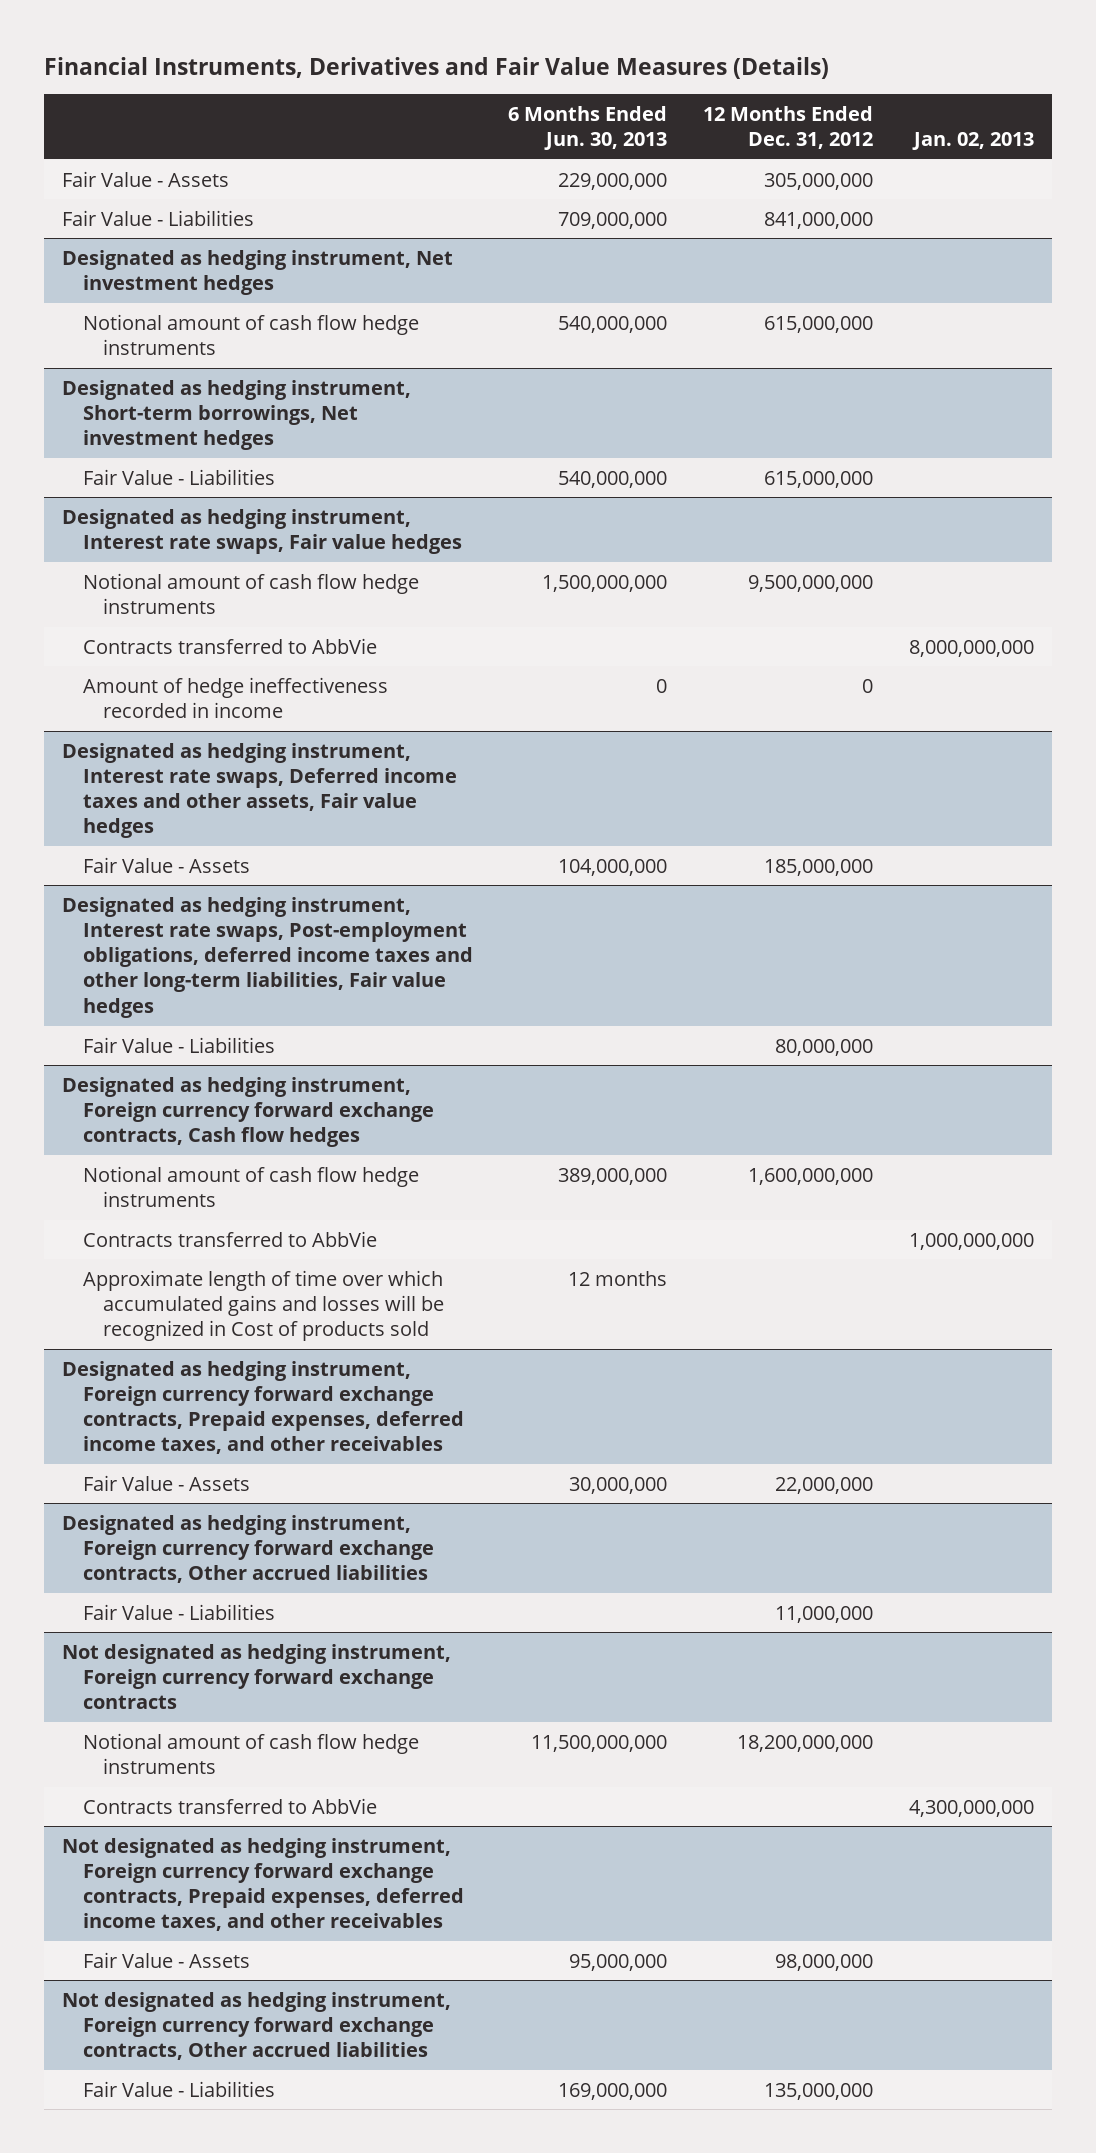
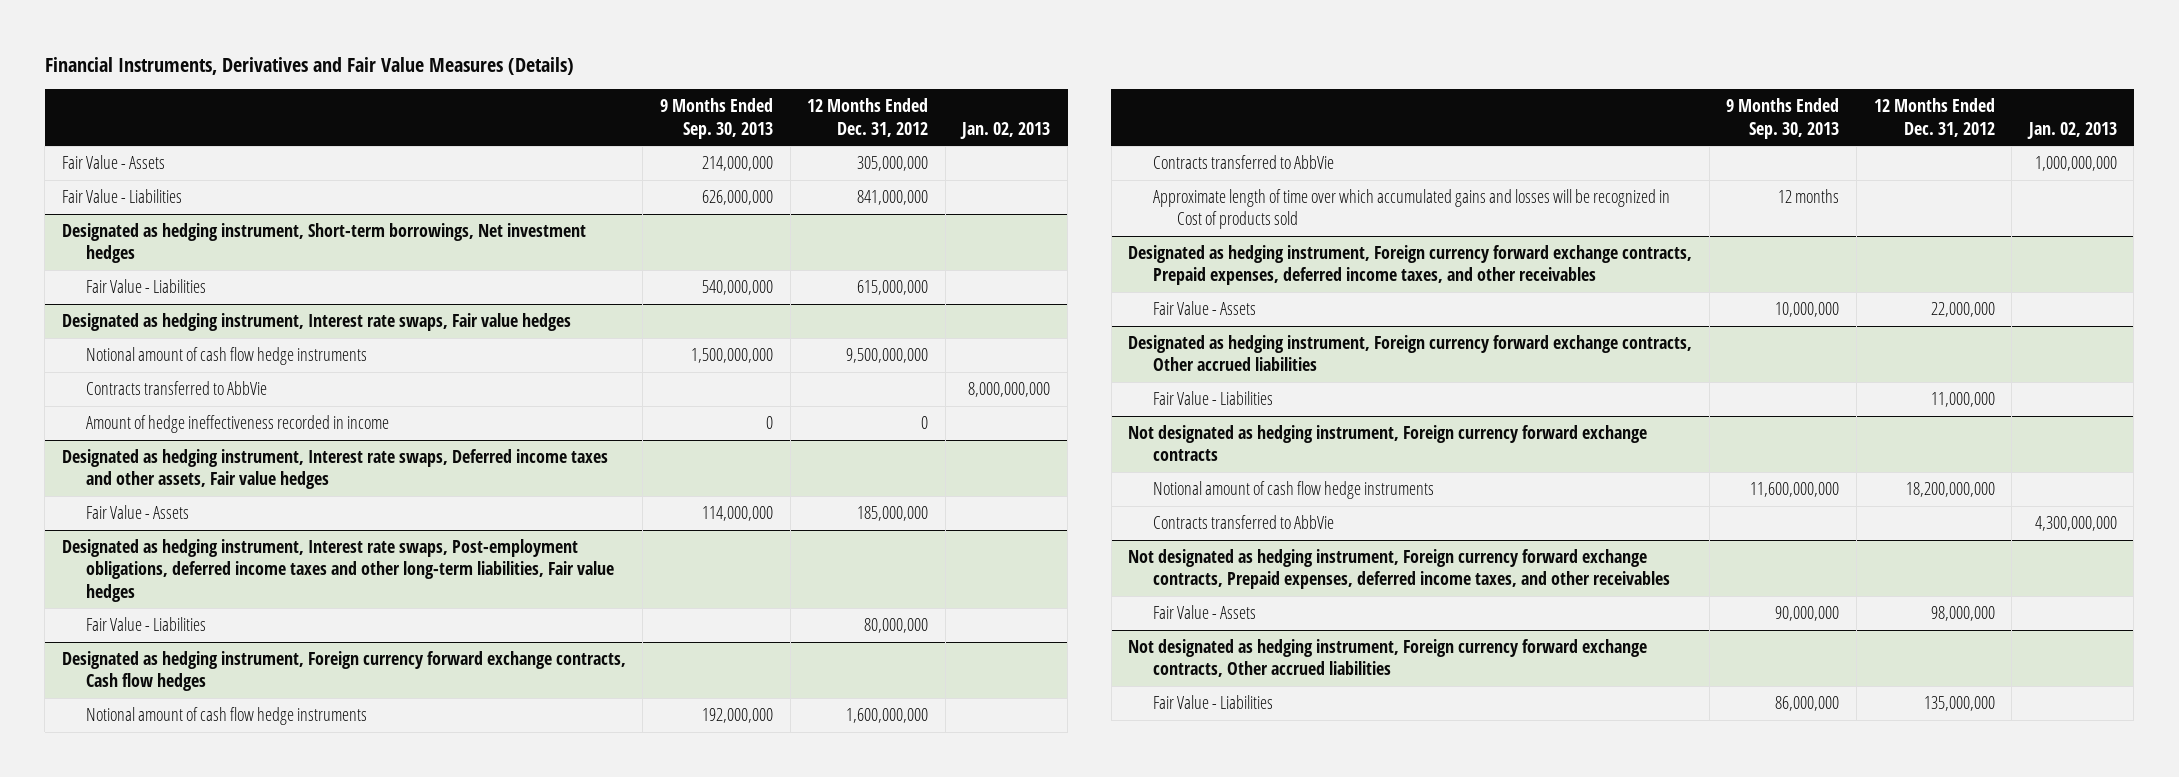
[508,105,668,151] 6 Months Ended Jun. 30, 2013 -> none
none -> [660,98,774,139] 9 Months Ended Sep. 30, 2013
[62,249,454,295] Designated as hedging instrument, Net investment hedges -> none
[82,313,419,355] Notional amount of cash flow hedge instruments -> none

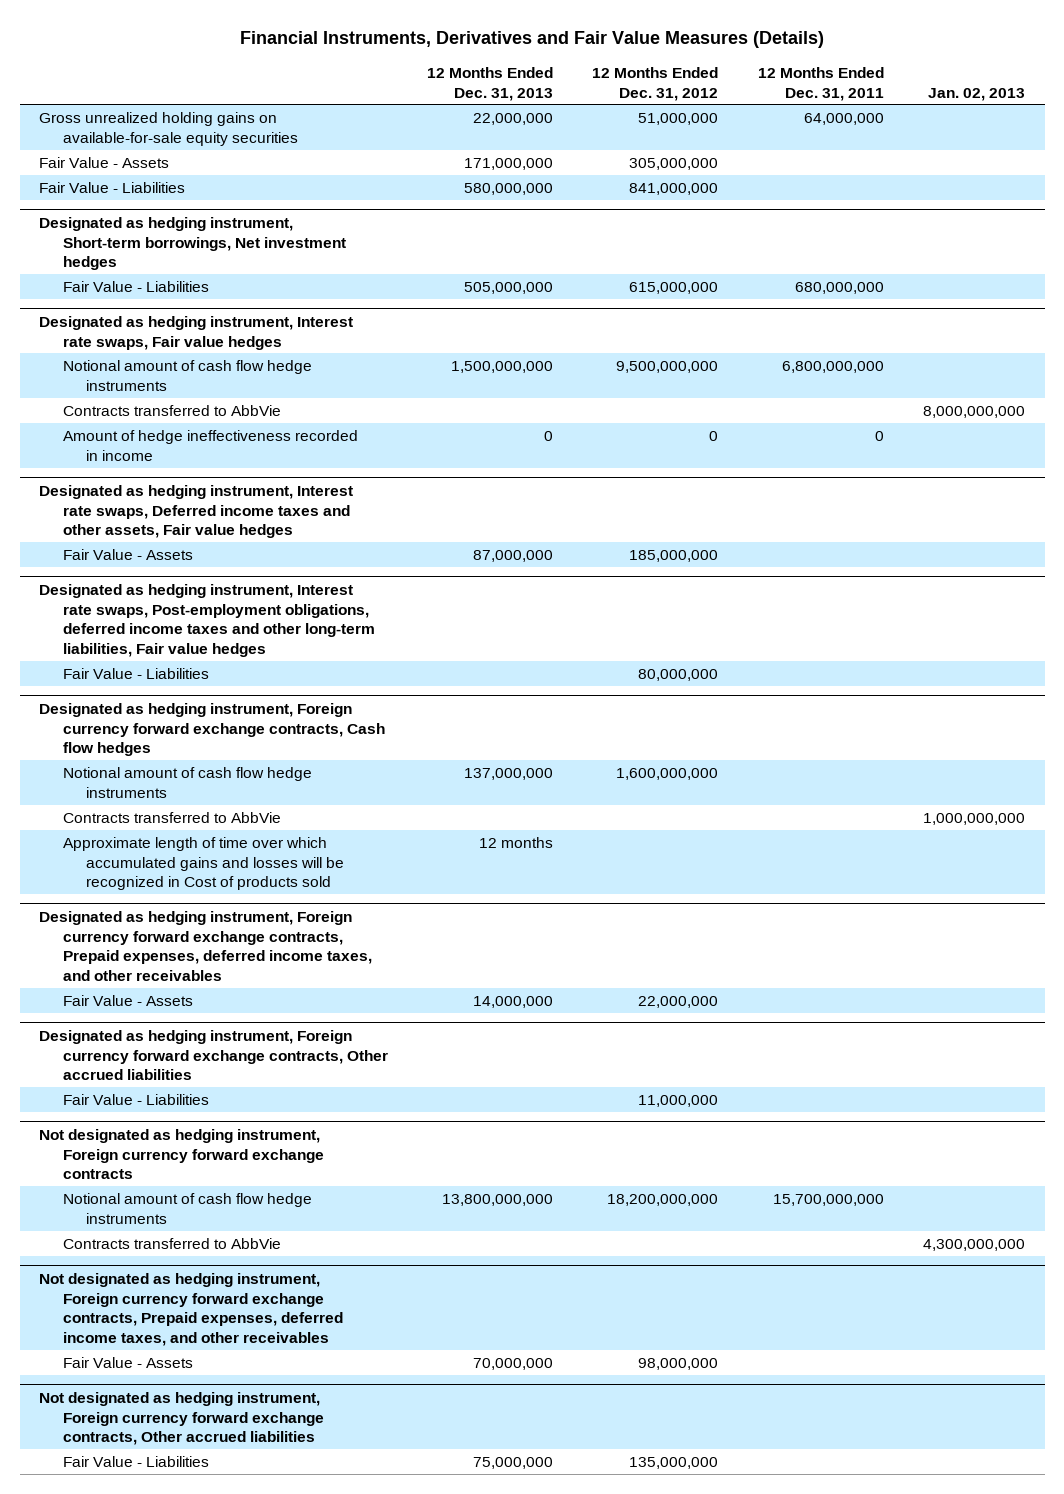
[660,98,774,139] 9 Months Ended Sep. 30, 2013 -> none
none -> [426,66,553,101] 12 Months Ended Dec. 31, 2013
none -> [757,66,884,101] 12 Months Ended Dec. 31, 2011
none -> [39,111,298,146] Gross unrealized holding gains on available-for-sale equity securities

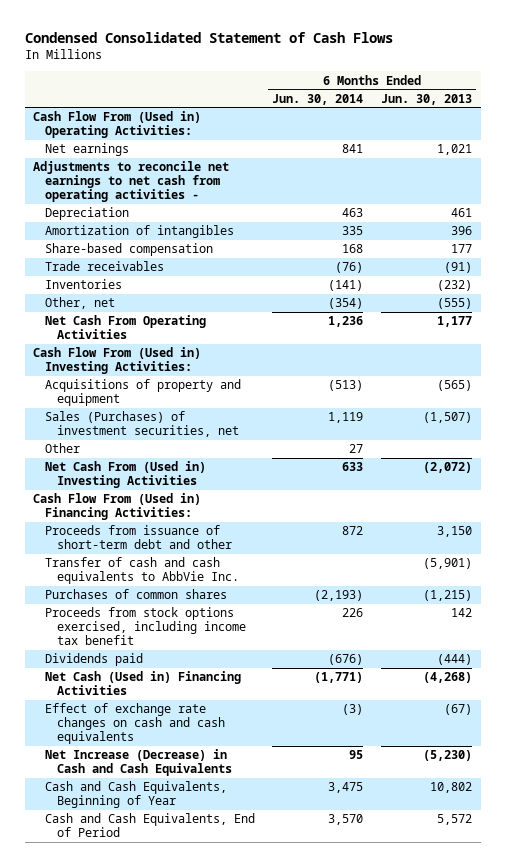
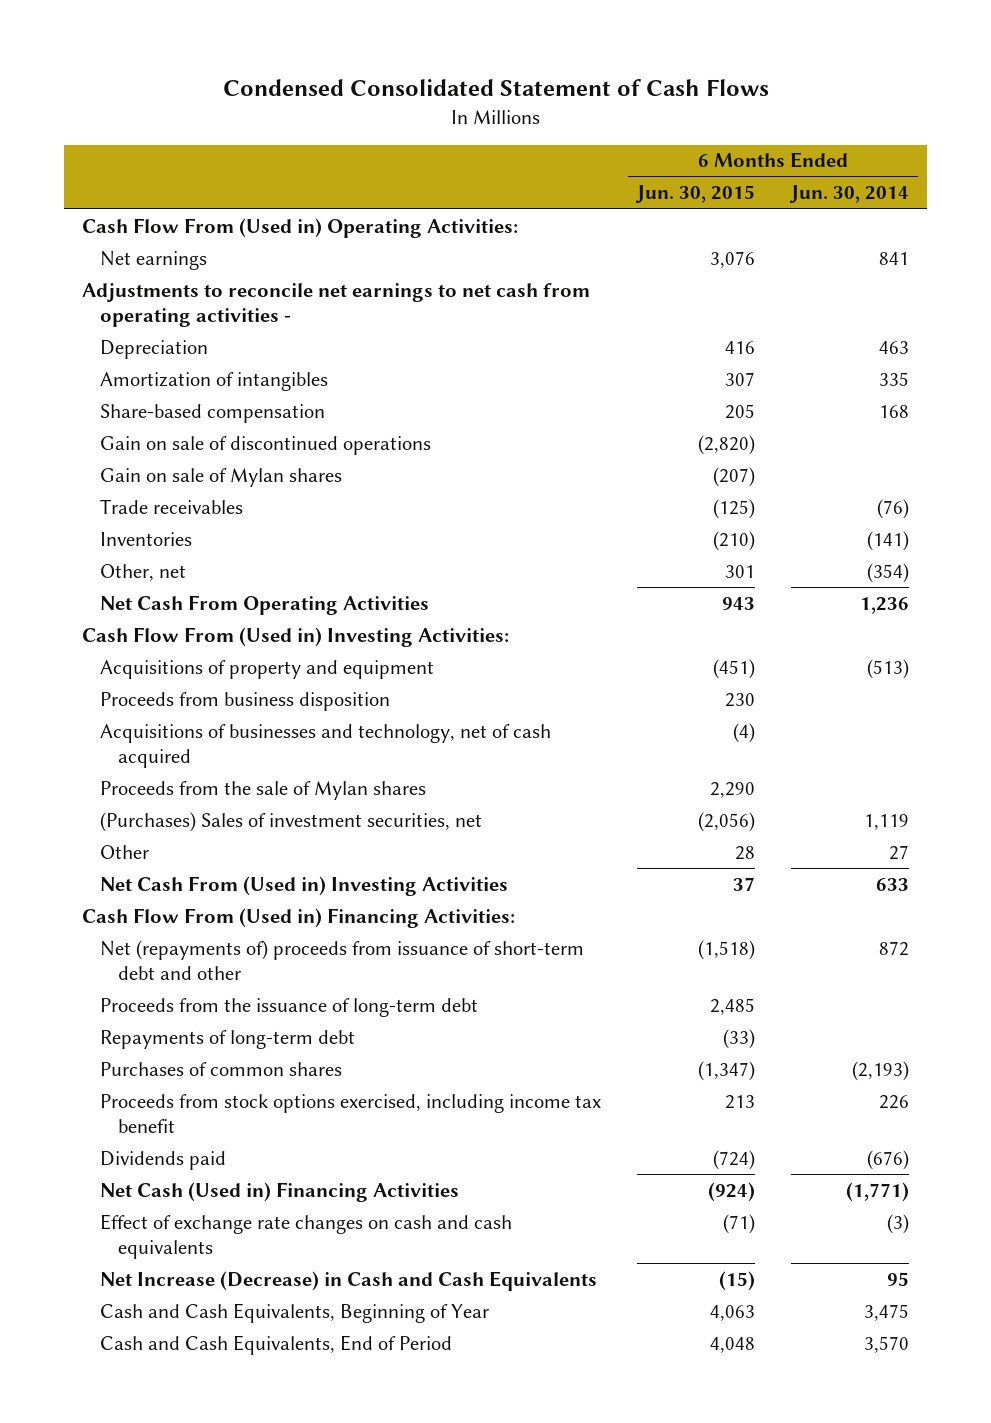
[380,93,472,105] Jun. 30, 2013 -> none
none -> [635,185,756,204] Jun. 30, 2015
none -> [100,435,432,455] Gain on sale of discontinued operations
none -> [100,467,343,487] Gain on sale of Mylan shares
none -> [100,691,391,711] Proceeds from business disposition
none -> [100,723,552,768] Acquisitions of businesses and technology, net of cash acquired
none -> [100,780,427,800] Proceeds from the sale of Mylan shares
[44,411,239,438] Sales (Purchases) of investment securities, net -> [100,811,483,832] (Purchases) Sales of investment securities, net
[44,557,239,585] Transfer of cash and cash equivalents to AbbVie Inc. -> none
[44,525,232,550] Proceeds from issuance of short-term debt and other -> [100,939,585,980] Net (repayments of) proceeds from issuance of short-term debt and other
none -> [100,997,479,1017] Proceeds from the issuance of long-term debt
none -> [100,1029,356,1049] Repayments of long-term debt

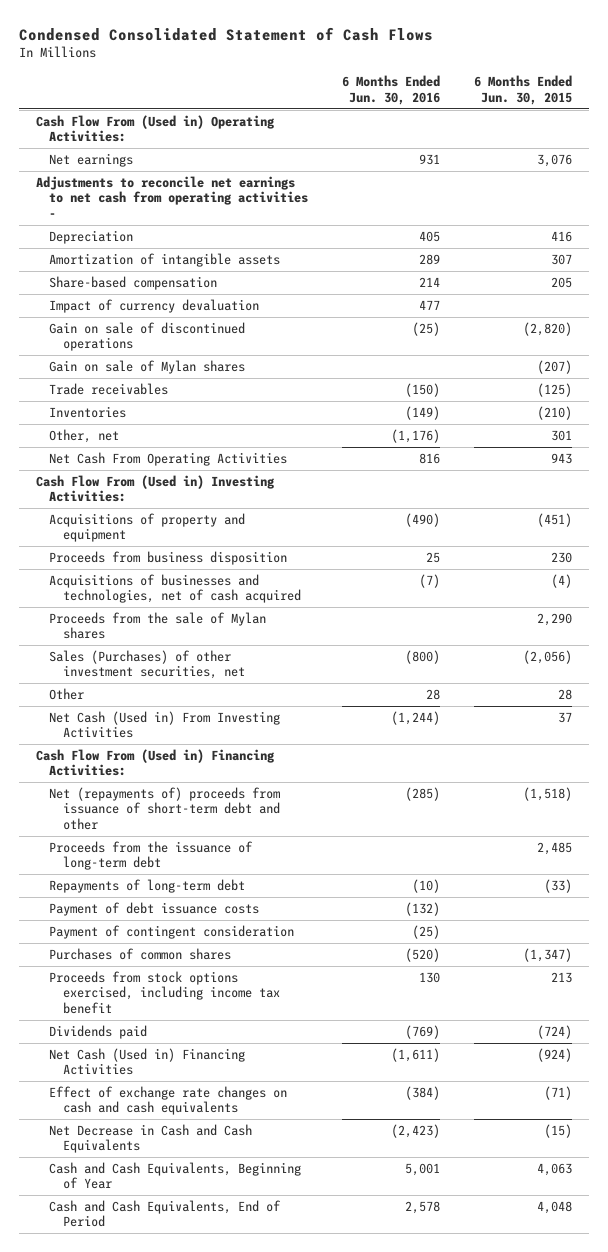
[789,185,910,204] Jun. 30, 2014 -> none
none -> [342,75,441,105] 6 Months Ended Jun. 30, 2016
[100,371,329,391] Amortization of intangibles -> [49,252,281,267] Amortization of intangible assets
none -> [49,298,260,313] Impact of currency devaluation
[100,723,552,768] Acquisitions of businesses and technology, net of cash acquired -> [49,573,301,604] Acquisitions of businesses and technologies, net of cash acquired
[100,811,483,832] (Purchases) Sales of investment securities, net -> [49,649,245,680] Sales (Purchases) of other investment securities, net
[100,875,509,896] Net Cash From (Used in) Investing Activities -> [49,710,281,739] Net Cash (Used in) From Investing Activities
none -> [49,901,260,916] Payment of debt issuance costs
none -> [49,924,295,939] Payment of contingent consideration
[100,1270,598,1291] Net Increase (Decrease) in Cash and Cash Equivalents -> [49,1123,253,1154] Net Decrease in Cash and Cash Equivalents

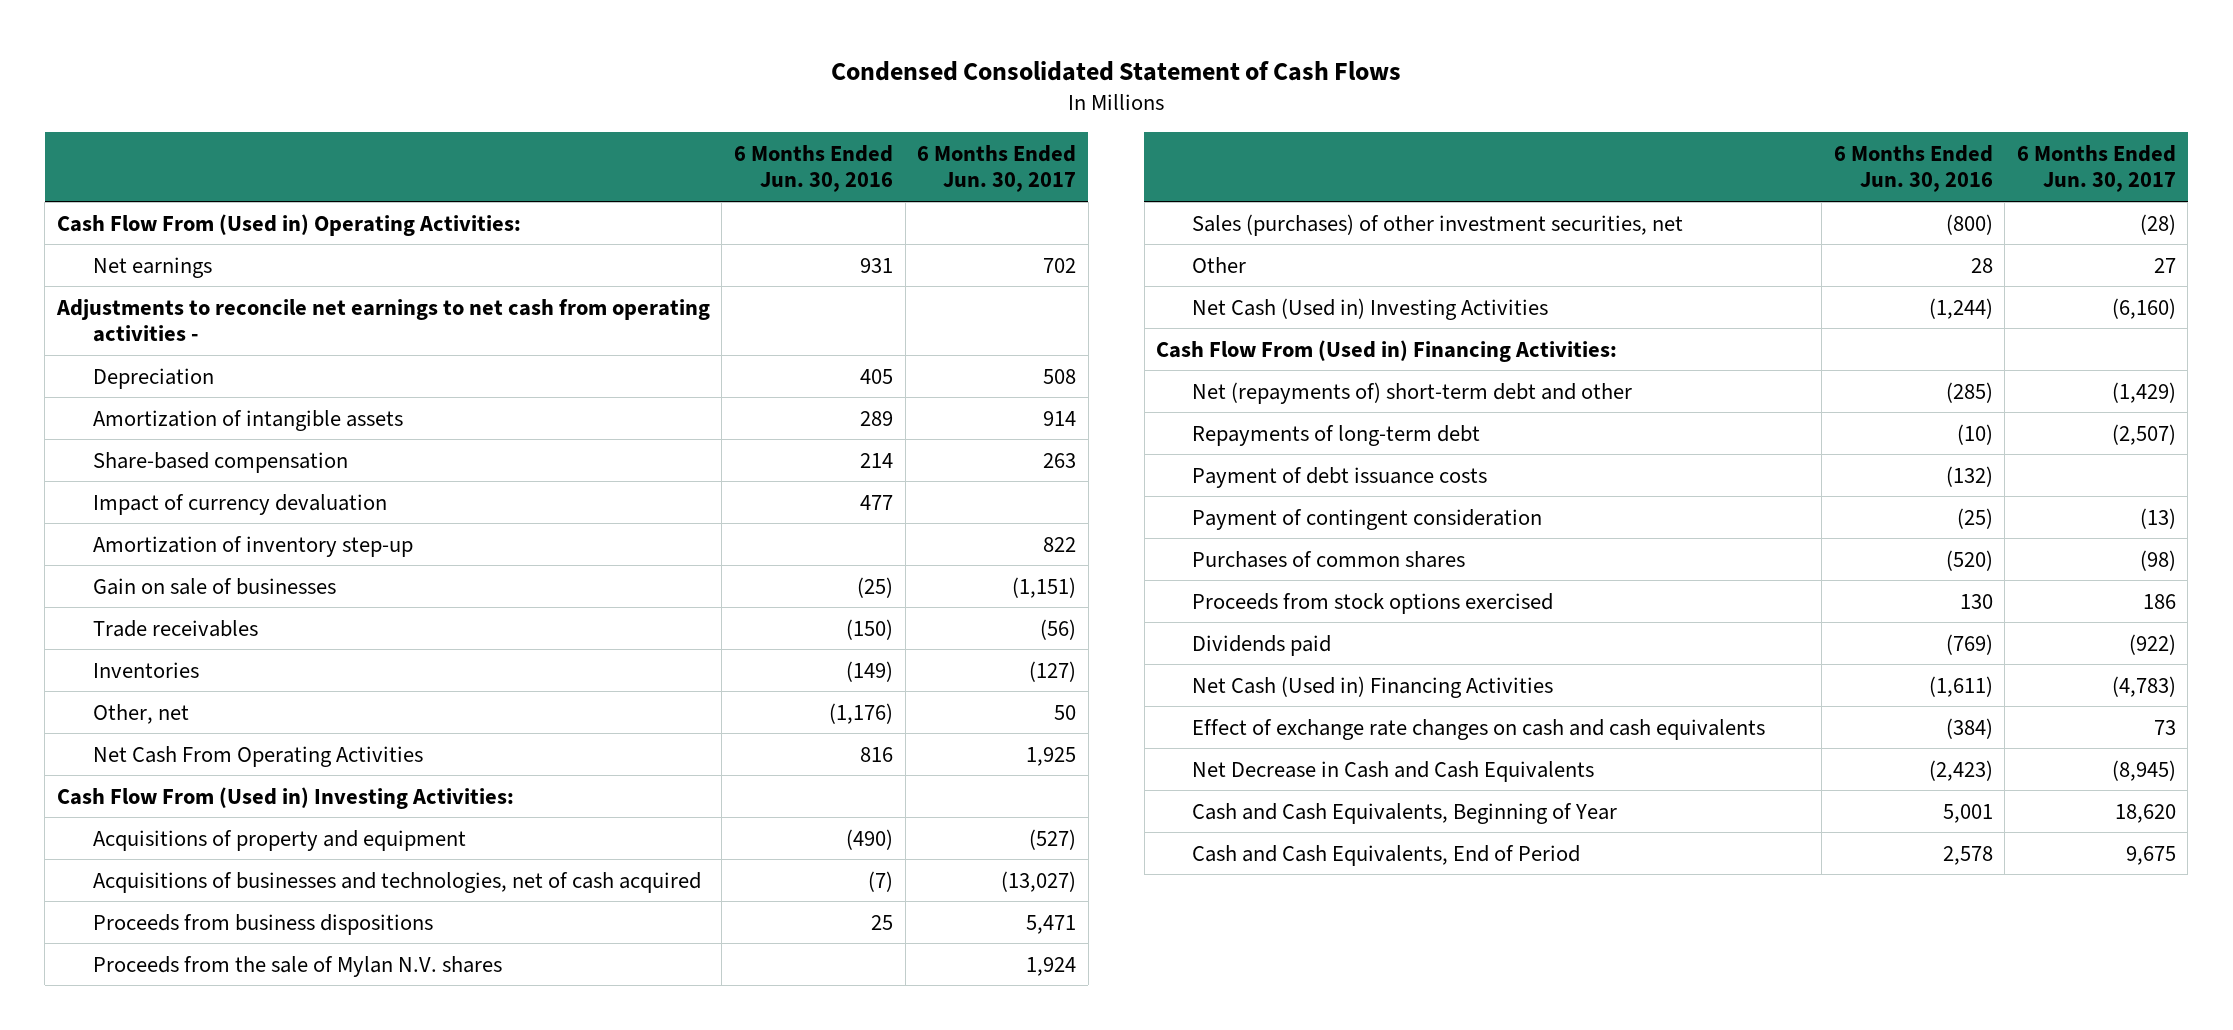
[473,75,572,105] 6 Months Ended Jun. 30, 2015 -> none
none -> [917,144,1077,193] 6 Months Ended Jun. 30, 2017
[49,359,246,374] Gain on sale of Mylan shares -> none
none -> [92,535,413,557] Amortization of inventory step-up
[49,321,246,352] Gain on sale of discontinued operations -> [92,577,336,595] Gain on sale of businesses
[49,550,288,565] Proceeds from business disposition -> none
none -> [92,913,433,935] Proceeds from business dispositions
[49,611,267,640] Proceeds from the sale of Mylan shares -> [92,955,502,977] Proceeds from the sale of Mylan N.V. shares
[49,649,245,680] Sales (Purchases) of other investment securities, net -> [1192,213,1684,236] Sales (purchases) of other investment securities, net
[49,710,281,739] Net Cash (Used in) From Investing Activities -> [1192,297,1549,320] Net Cash (Used in) Investing Activities
[49,840,254,871] Proceeds from the issuance of long-term debt -> none
[49,786,281,830] Net (repayments of) proceeds from issuance of short-term debt and other -> [1192,381,1633,404] Net (repayments of) short-term debt and other
[49,970,280,1014] Proceeds from stock options exercised, including income tax benefit -> [1192,592,1554,614] Proceeds from stock options exercised

